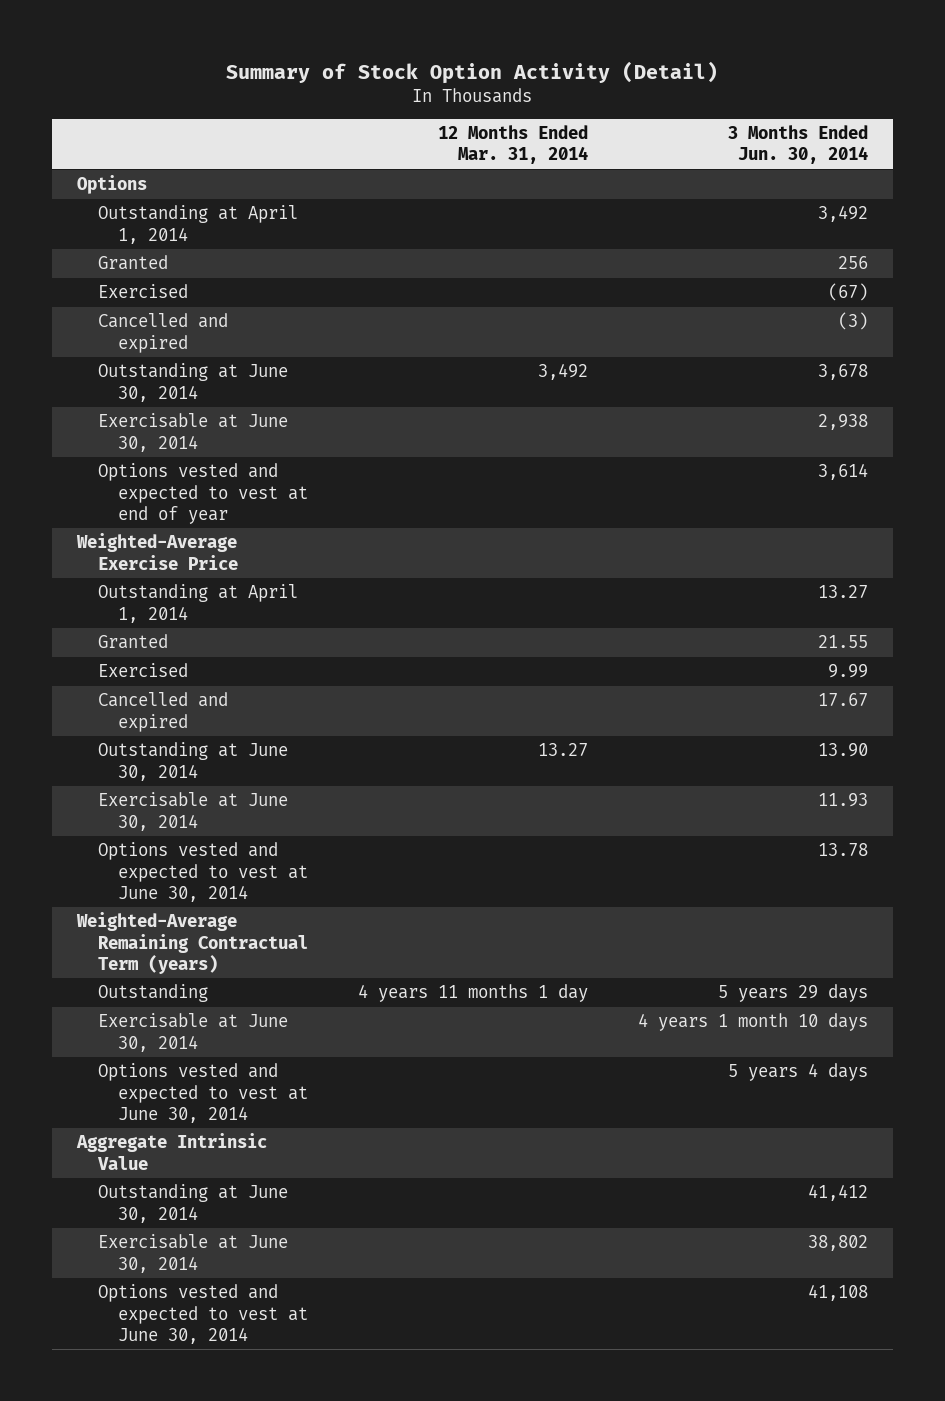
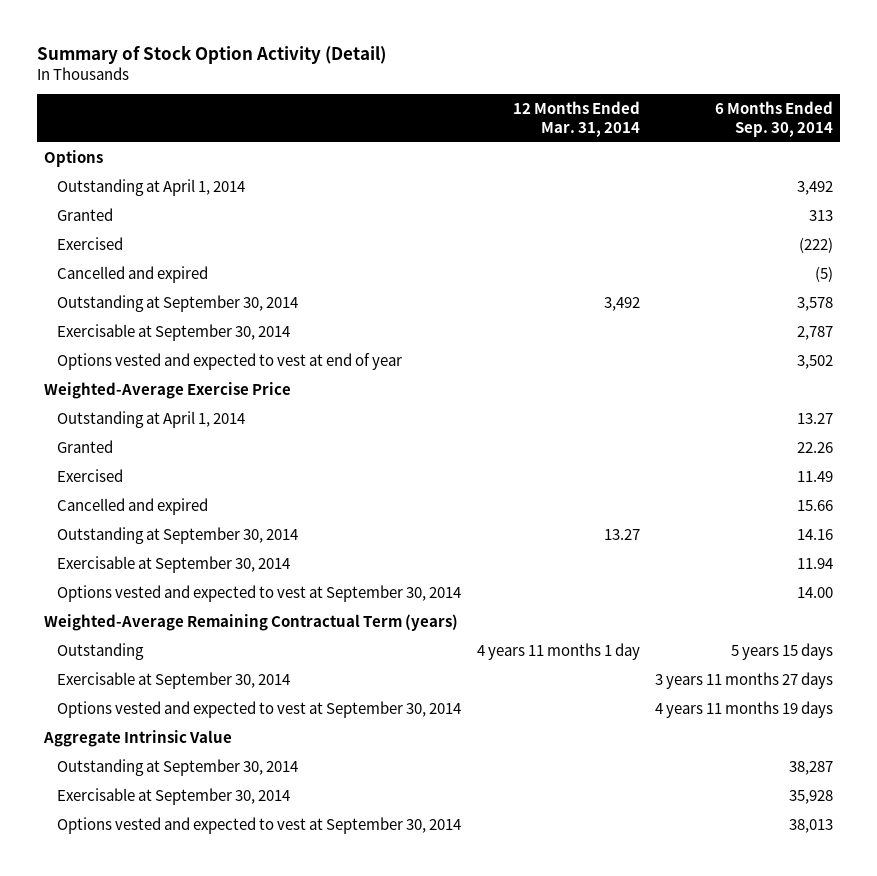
[727,125,868,165] 3 Months Ended Jun. 30, 2014 -> none
none -> [714,101,833,137] 6 Months Ended Sep. 30, 2014
[97,363,288,402] Outstanding at June 30, 2014 -> [57,294,299,312] Outstanding at September 30, 2014
[97,413,288,452] Exercisable at June 30, 2014 -> [57,323,291,341] Exercisable at September 30, 2014
[97,742,288,781] Outstanding at June 30, 2014 -> [57,526,299,544] Outstanding at September 30, 2014
[97,792,288,831] Exercisable at June 30, 2014 -> [57,555,291,573] Exercisable at September 30, 2014
[97,842,309,902] Options vested and expected to vest at June 30, 2014 -> [57,584,462,602] Options vested and expected to vest at September 30, 2014
[97,1013,288,1052] Exercisable at June 30, 2014 -> [57,671,291,689] Exercisable at September 30, 2014
[97,1063,309,1123] Options vested and expected to vest at June 30, 2014 -> [57,700,462,718] Options vested and expected to vest at September 30, 2014
[97,1184,288,1223] Outstanding at June 30, 2014 -> [57,758,299,776] Outstanding at September 30, 2014
[97,1234,288,1273] Exercisable at June 30, 2014 -> [57,787,291,805] Exercisable at September 30, 2014
[97,1284,309,1344] Options vested and expected to vest at June 30, 2014 -> [57,816,462,834] Options vested and expected to vest at September 30, 2014

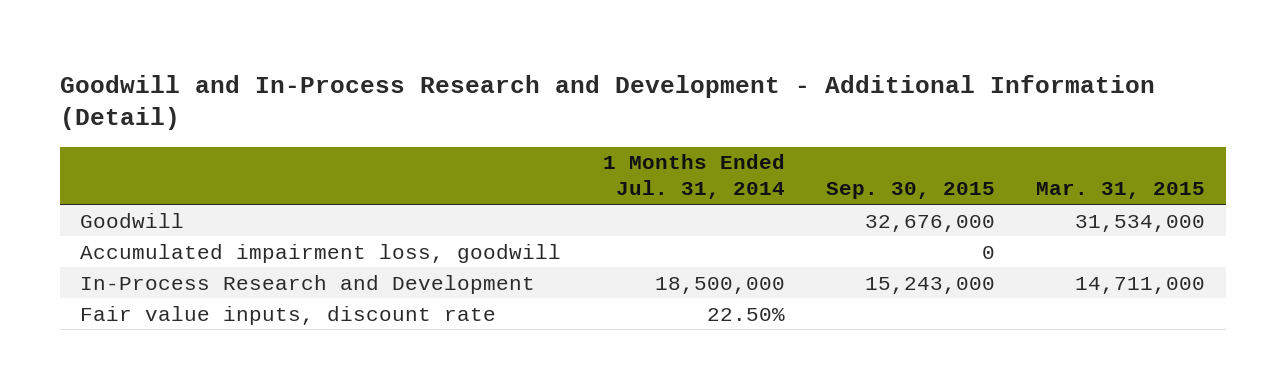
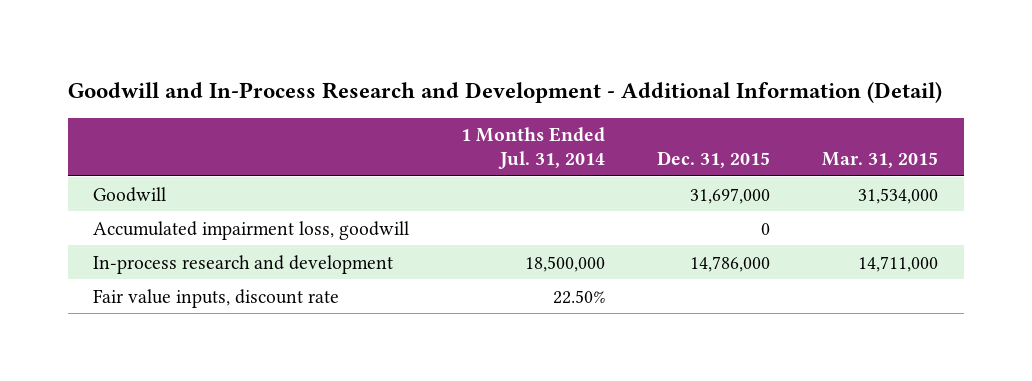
[826,182,996,200] Sep. 30, 2015 -> none
none -> [657,150,771,168] Dec. 31, 2015
[80,274,536,294] In-Process Research and Development -> [93,254,394,274] In-process research and development

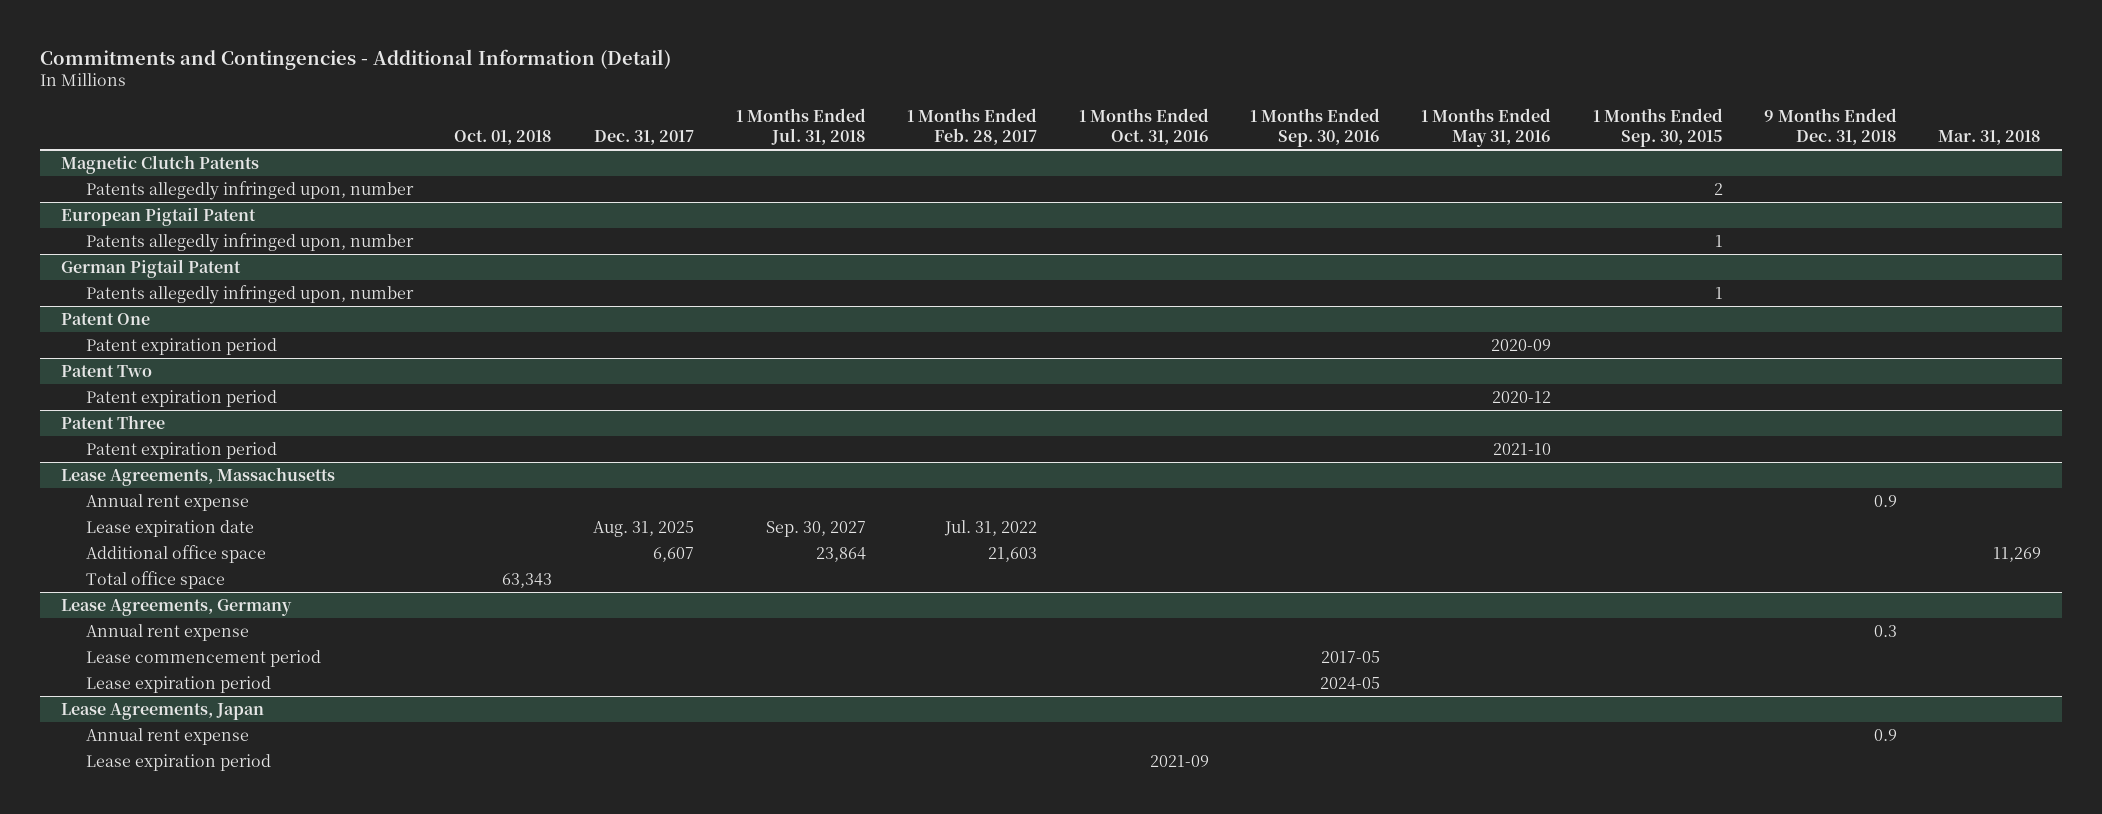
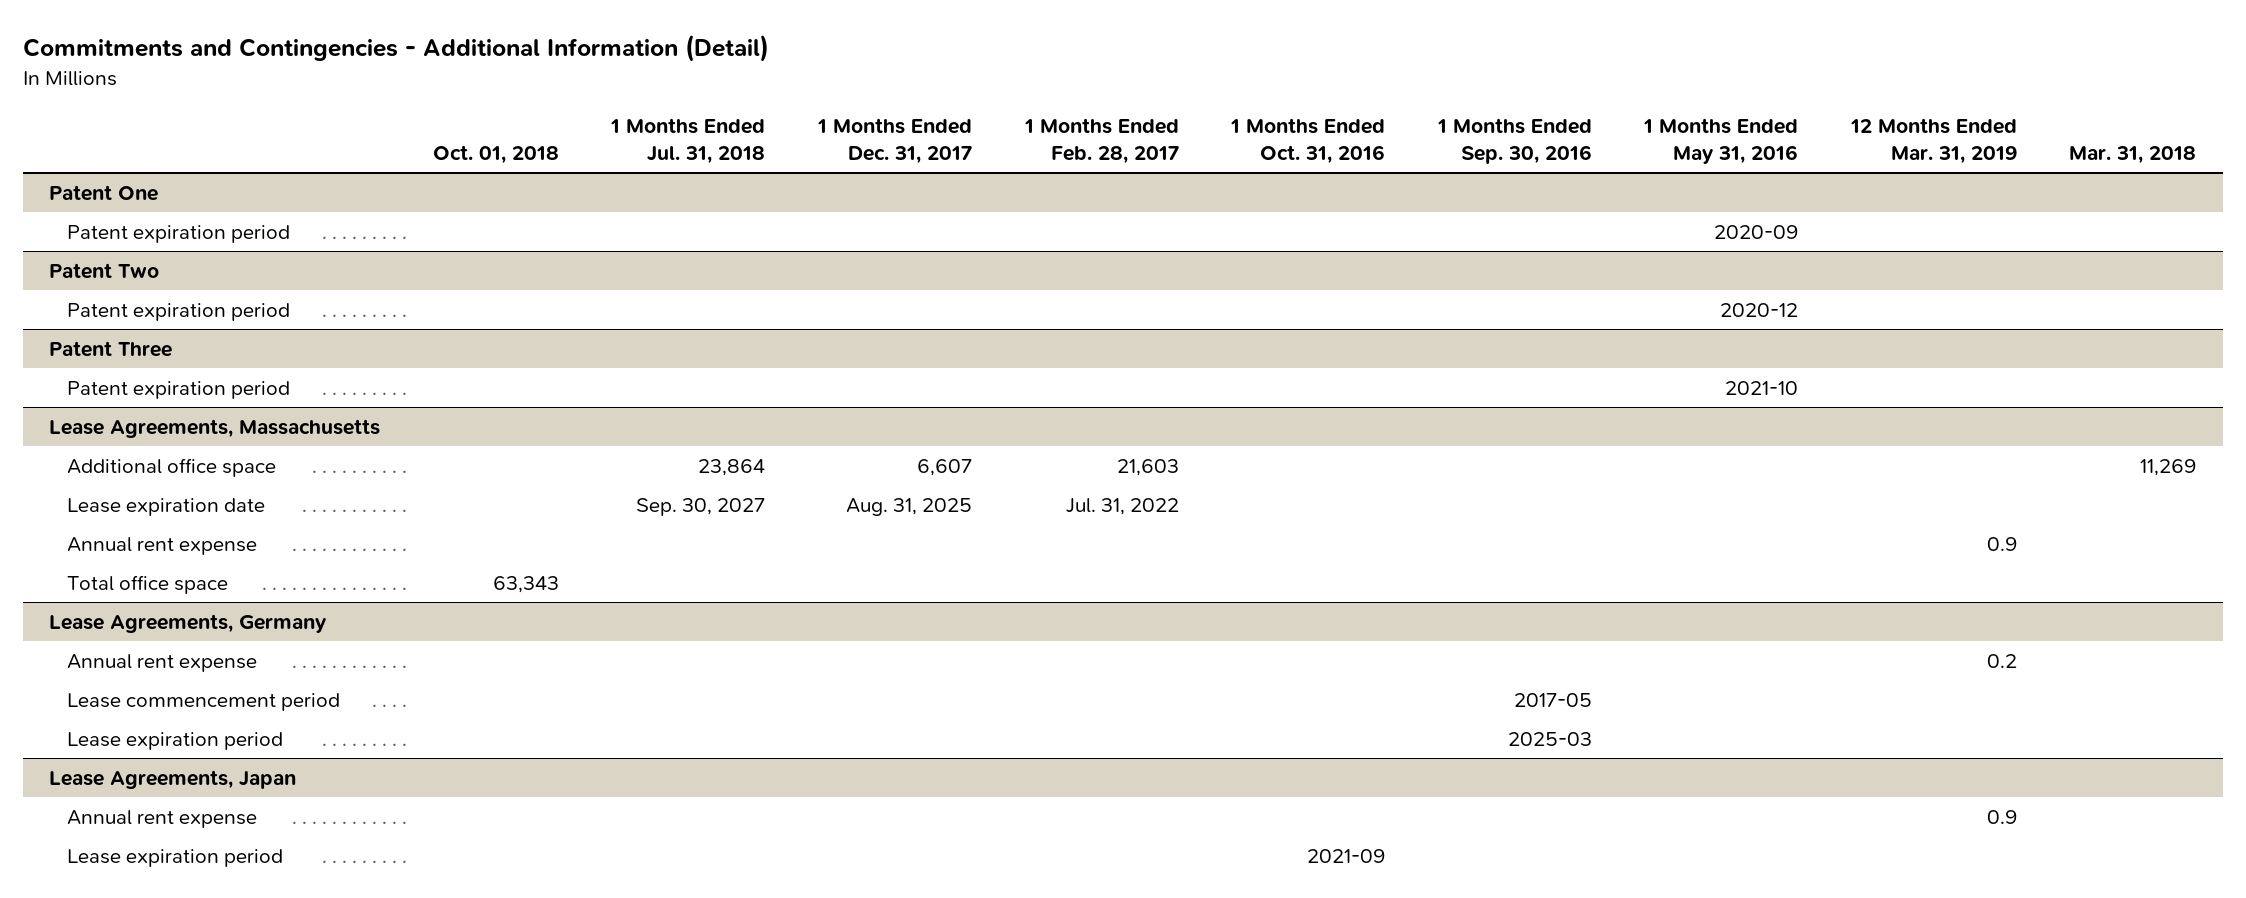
[594,130,695,146] Dec. 31, 2017 -> none
[1592,107,1723,148] 1 Months Ended Sep. 30, 2015 -> none
[1764,107,1898,146] 9 Months Ended Dec. 31, 2018 -> none
none -> [816,117,972,164] 1 Months Ended Dec. 31, 2017
none -> [1849,117,2017,164] 12 Months Ended Mar. 31, 2019
[60,154,259,174] Magnetic Clutch Patents -> none
[85,180,414,200] Patents allegedly infringed upon, number -> none
[60,206,256,226] European Pigtail Patent -> none
[85,232,414,252] Patents allegedly infringed upon, number -> none
[60,258,241,278] German Pigtail Patent -> none
[85,284,414,304] Patents allegedly infringed upon, number -> none
[85,519,254,537] Lease expiration date -> [67,497,266,516] Lease expiration date
[85,493,249,511] Annual rent expense -> [67,536,258,555] Annual rent expense
[1319,676,1380,690] 2024-05 -> [1507,731,1592,746] 2025-03

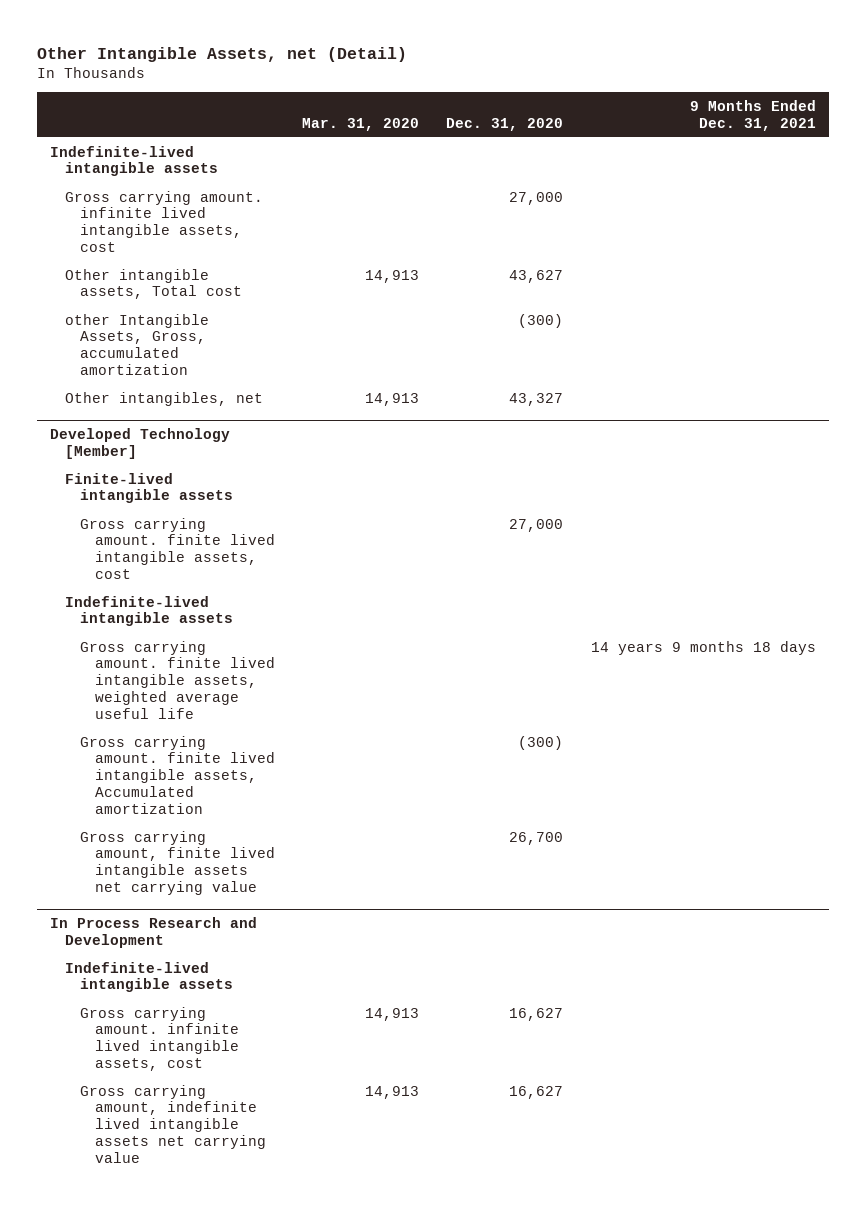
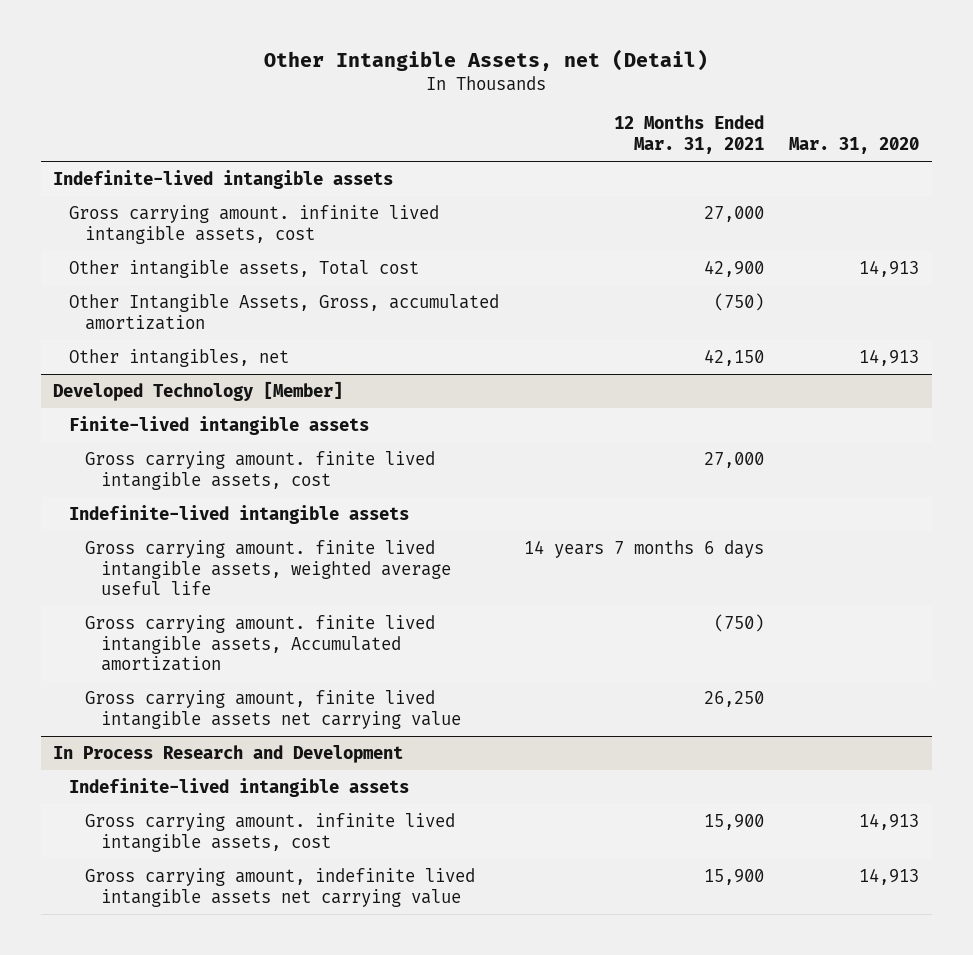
[446,117,564,131] Dec. 31, 2020 -> none
[689,99,816,131] 9 Months Ended Dec. 31, 2021 -> none
none -> [614,115,765,155] 12 Months Ended Mar. 31, 2021
[64,313,209,376] other Intangible Assets, Gross, accumulated amortization -> [69,293,500,330] Other Intangible Assets, Gross, accumulated amortization

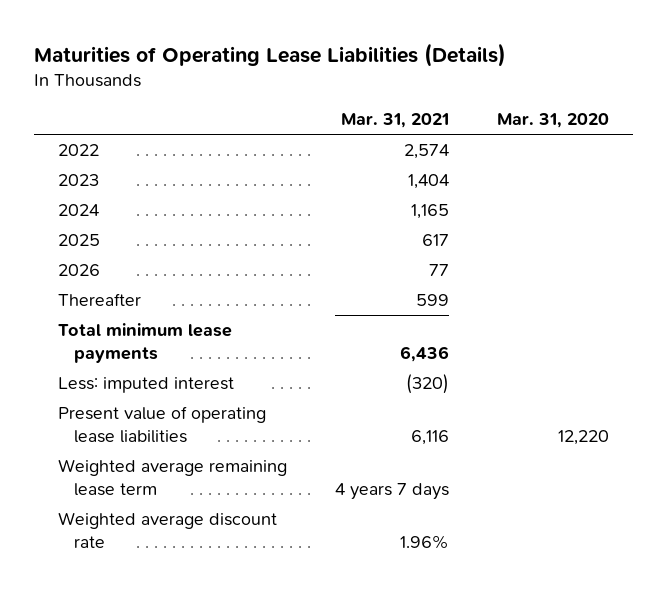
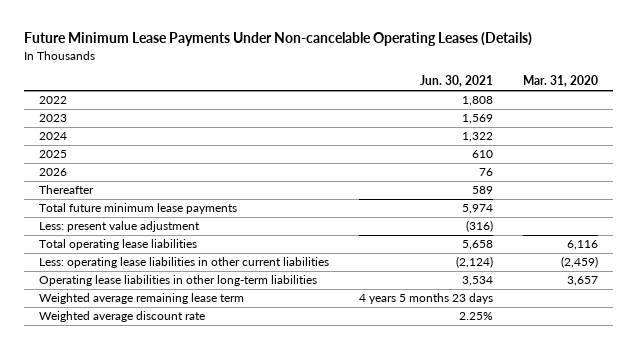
[33,42,506,67] Maturities of Operating Lease Liabilities (Details) -> [24,32,533,47] Future Minimum Lease Payments Under Non-cancelable Operating Leases (Details)
[340,113,449,129] Mar. 31, 2021 -> none
none -> [419,75,493,88] Jun. 30, 2021
[57,323,232,364] Total minimum lease payments -> [39,203,238,215] Total future minimum lease payments
[57,377,234,394] Less: imputed interest -> [39,221,201,233] Less: present value adjustment
[57,406,266,444] Present value of operating lease liabilities -> [39,239,198,251] Total operating lease liabilities
[557,430,609,446] 12,220 -> [566,240,598,251] 6,116
none -> [39,257,330,269] Less: operating lease liabilities in other current liabilities
none -> [39,275,318,287] Operating lease liabilities in other long-term liabilities

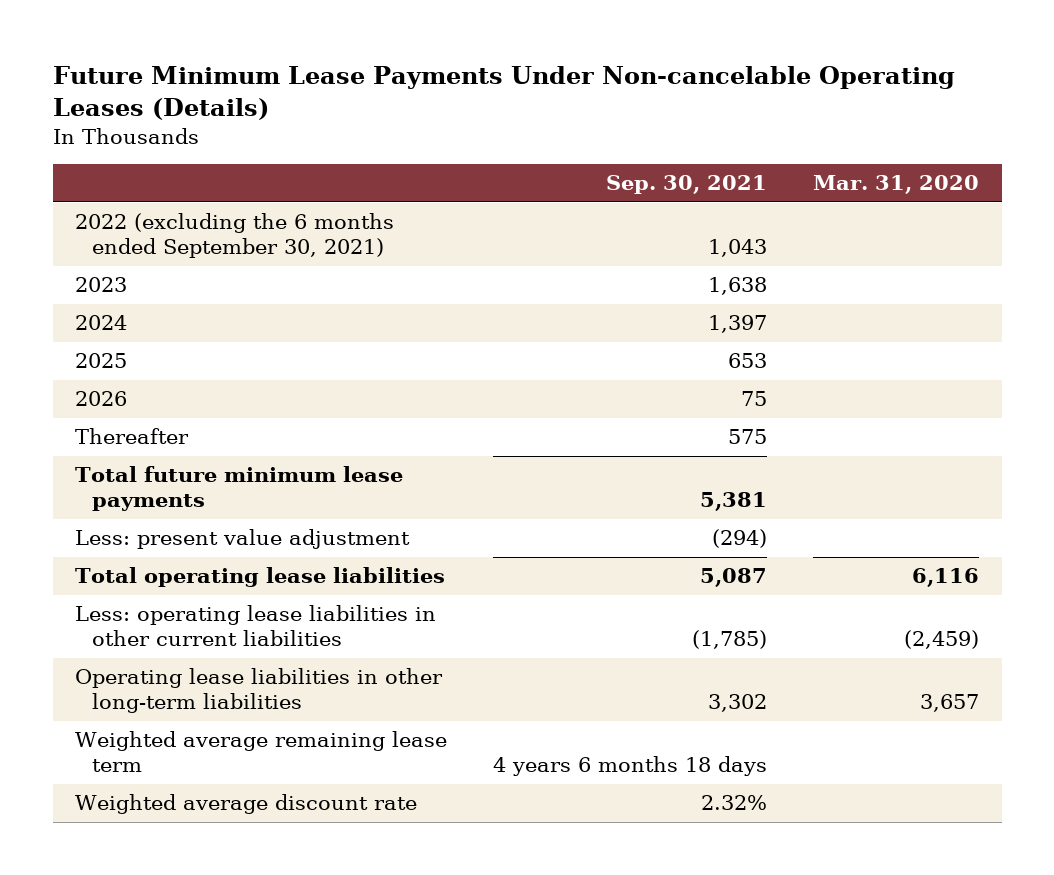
[419,75,493,88] Jun. 30, 2021 -> none
none -> [606,175,768,195] Sep. 30, 2021
[39,96,68,105] 2022 -> [75,213,395,259] 2022 (excluding the 6 months ended September 30, 2021)

